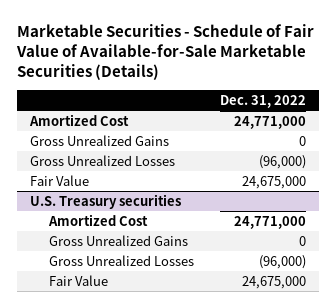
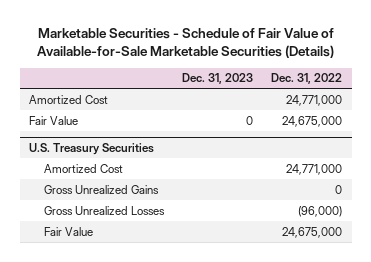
none -> [182,73,254,85] Dec. 31, 2023
[29,134,169,146] Gross Unrealized Gains -> none
[29,154,175,166] Gross Unrealized Losses -> none
[29,193,181,209] U.S. Treasury securities -> [28,143,154,156] U.S. Treasury Securities

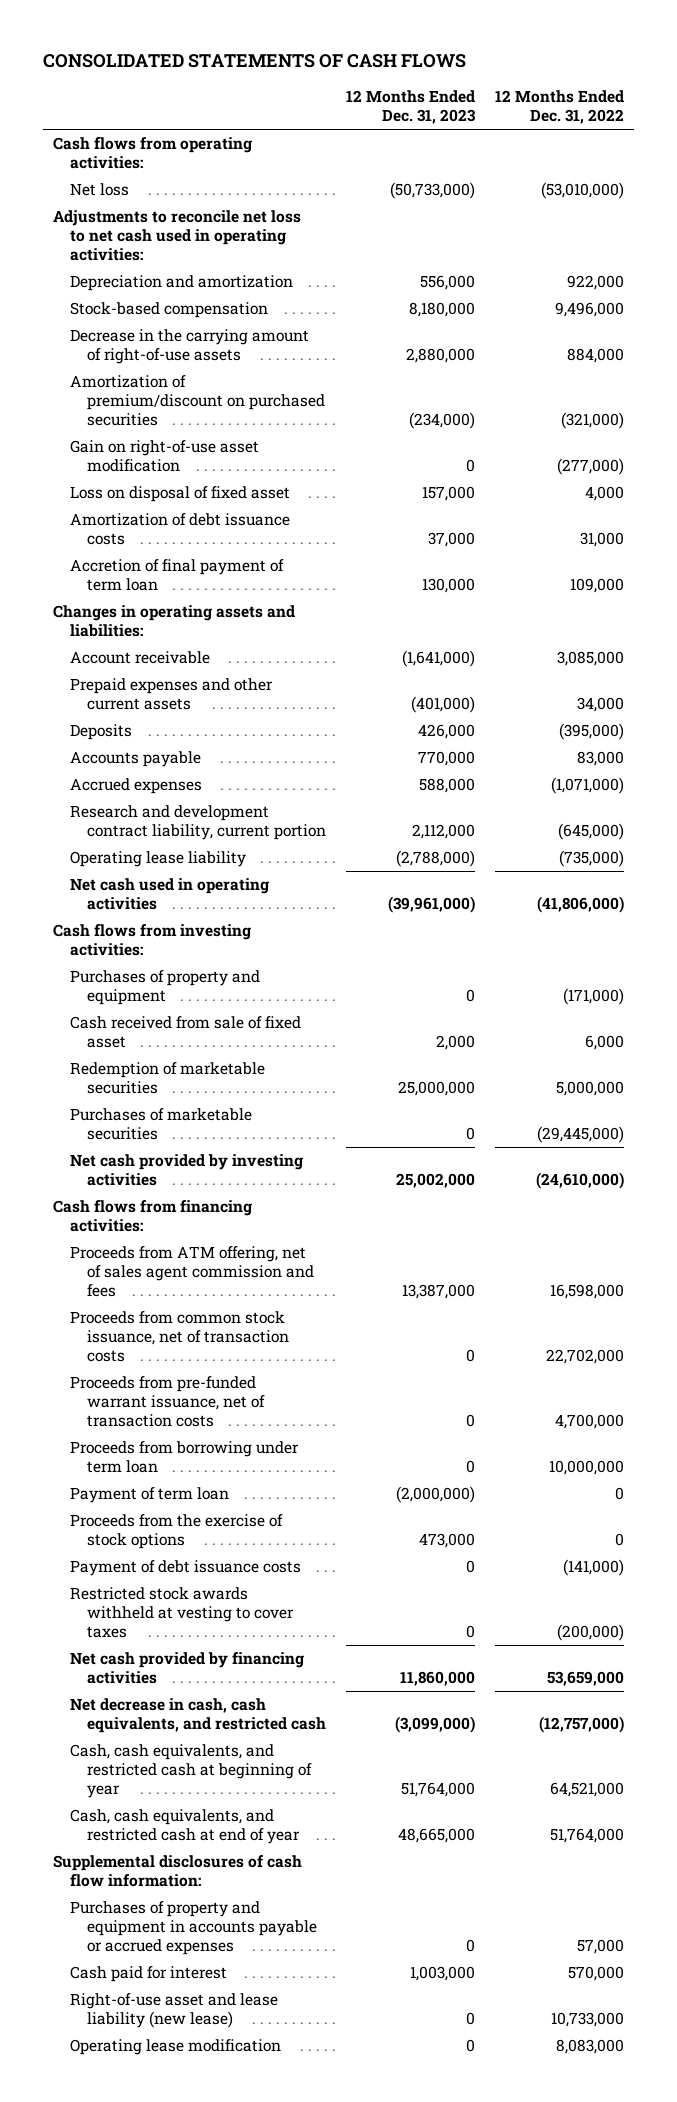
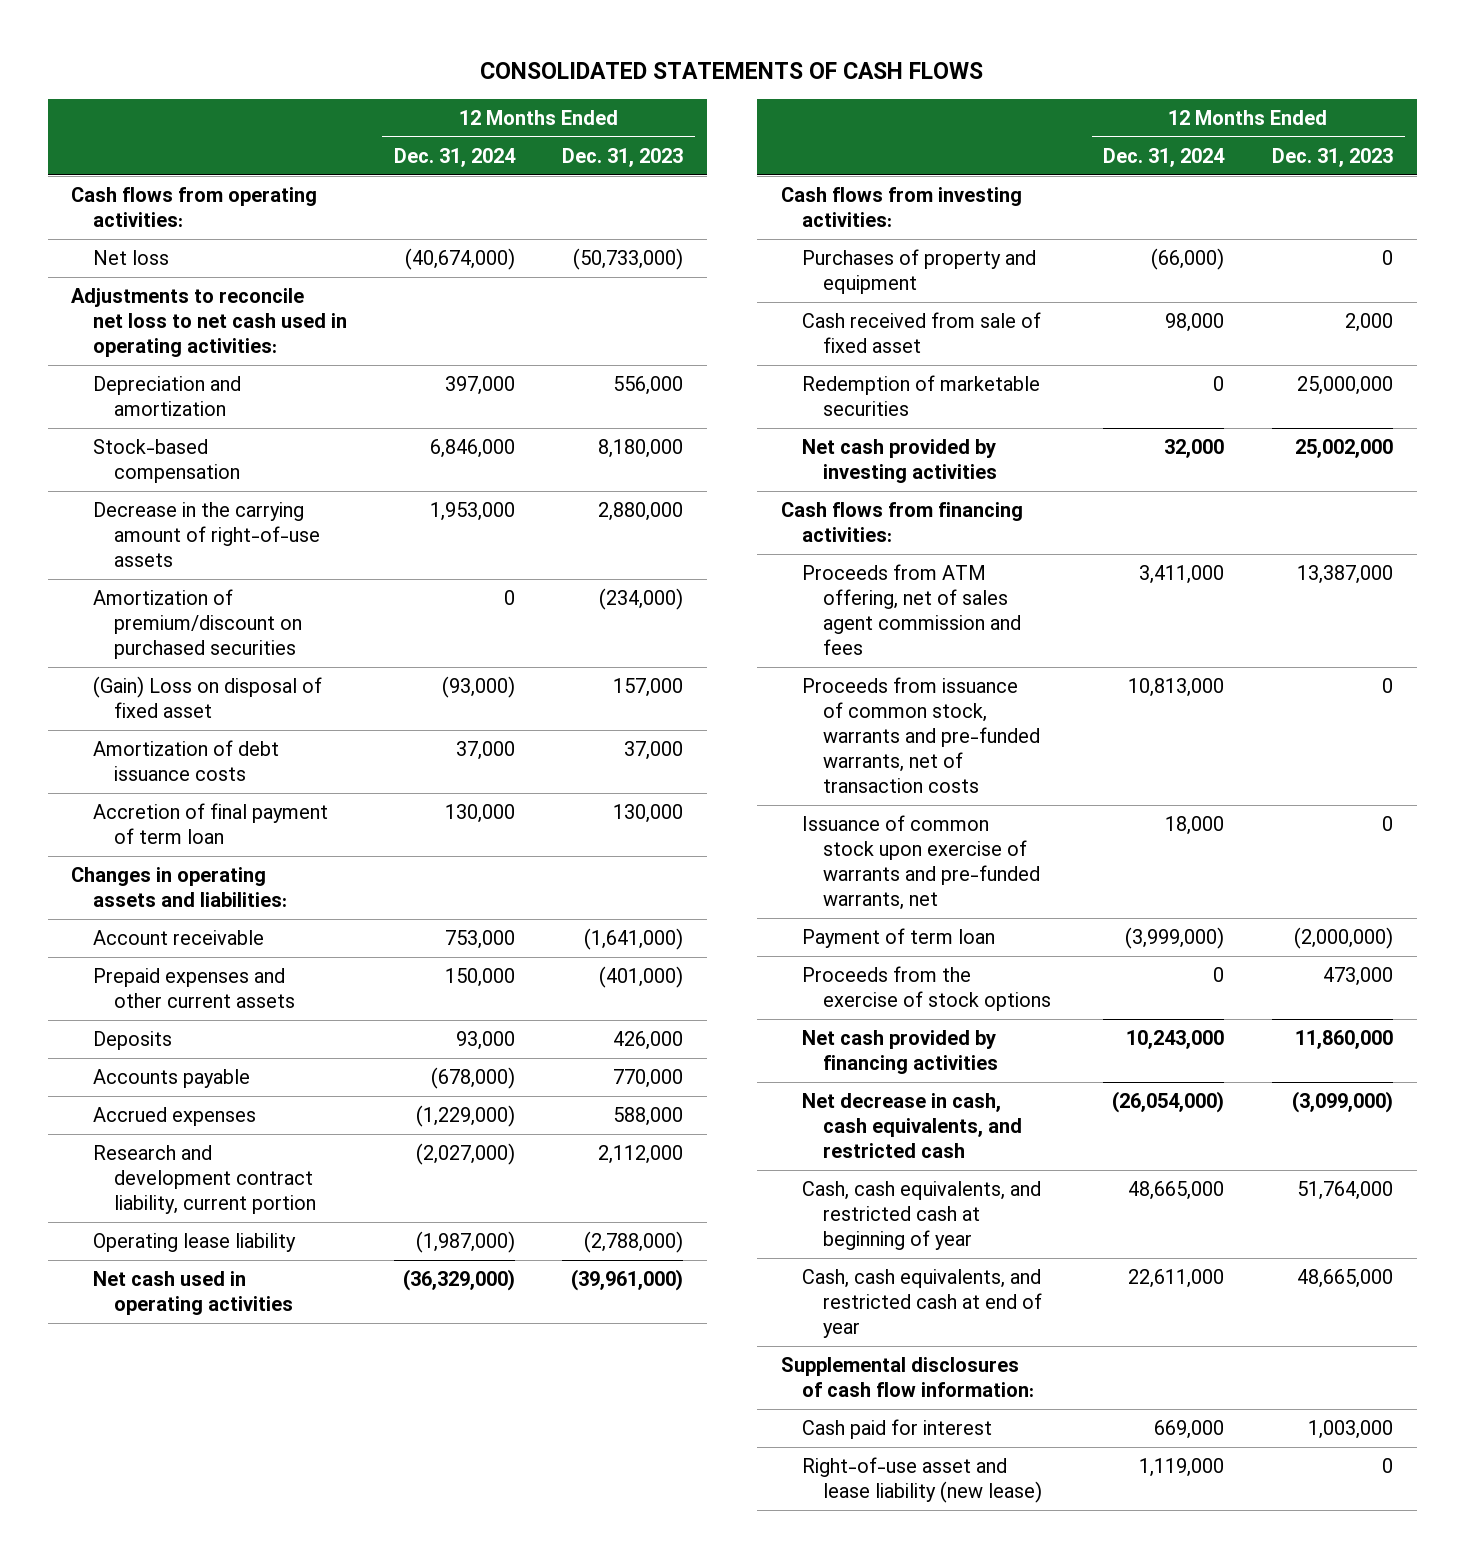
[495,90,625,125] 12 Months Ended Dec. 31, 2022 -> none
none -> [393,148,516,168] Dec. 31, 2024
[70,440,260,473] Gain on right-of-use asset modification -> none
[70,486,291,503] Loss on disposal of fixed asset -> [92,676,322,719] (Gain) Loss on disposal of fixed asset
[70,1108,253,1141] Purchases of marketable securities -> none
[70,1441,300,1474] Proceeds from borrowing under term loan -> none
[70,1311,290,1363] Proceeds from common stock issuance, net of transaction costs -> [802,677,1041,794] Proceeds from issuance of common stock, warrants and pre-funded warrants, net of transaction costs
[70,1376,266,1428] Proceeds from pre-funded warrant issuance, net of transaction costs -> [802,815,1041,911] Issuance of common stock upon exercise of warrants and pre-funded warrants, net
[70,1560,302,1577] Payment of debt issuance costs -> none
[70,1587,295,1639] Restricted stock awards withheld at vesting to cover taxes -> none
[70,1901,318,1956] Purchases of property and equipment in accounts payable or accrued expenses -> none
[70,2039,282,2056] Operating lease modification -> none

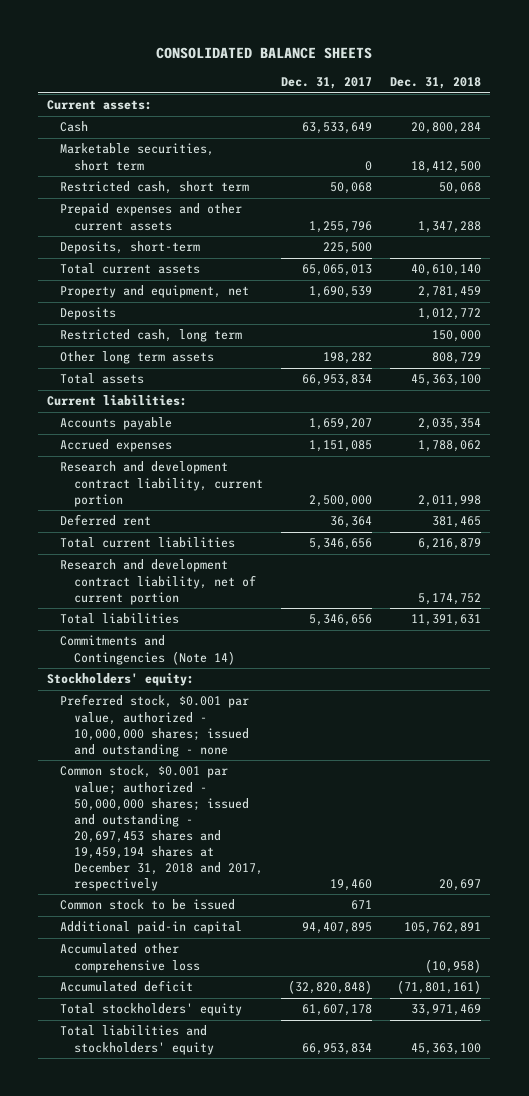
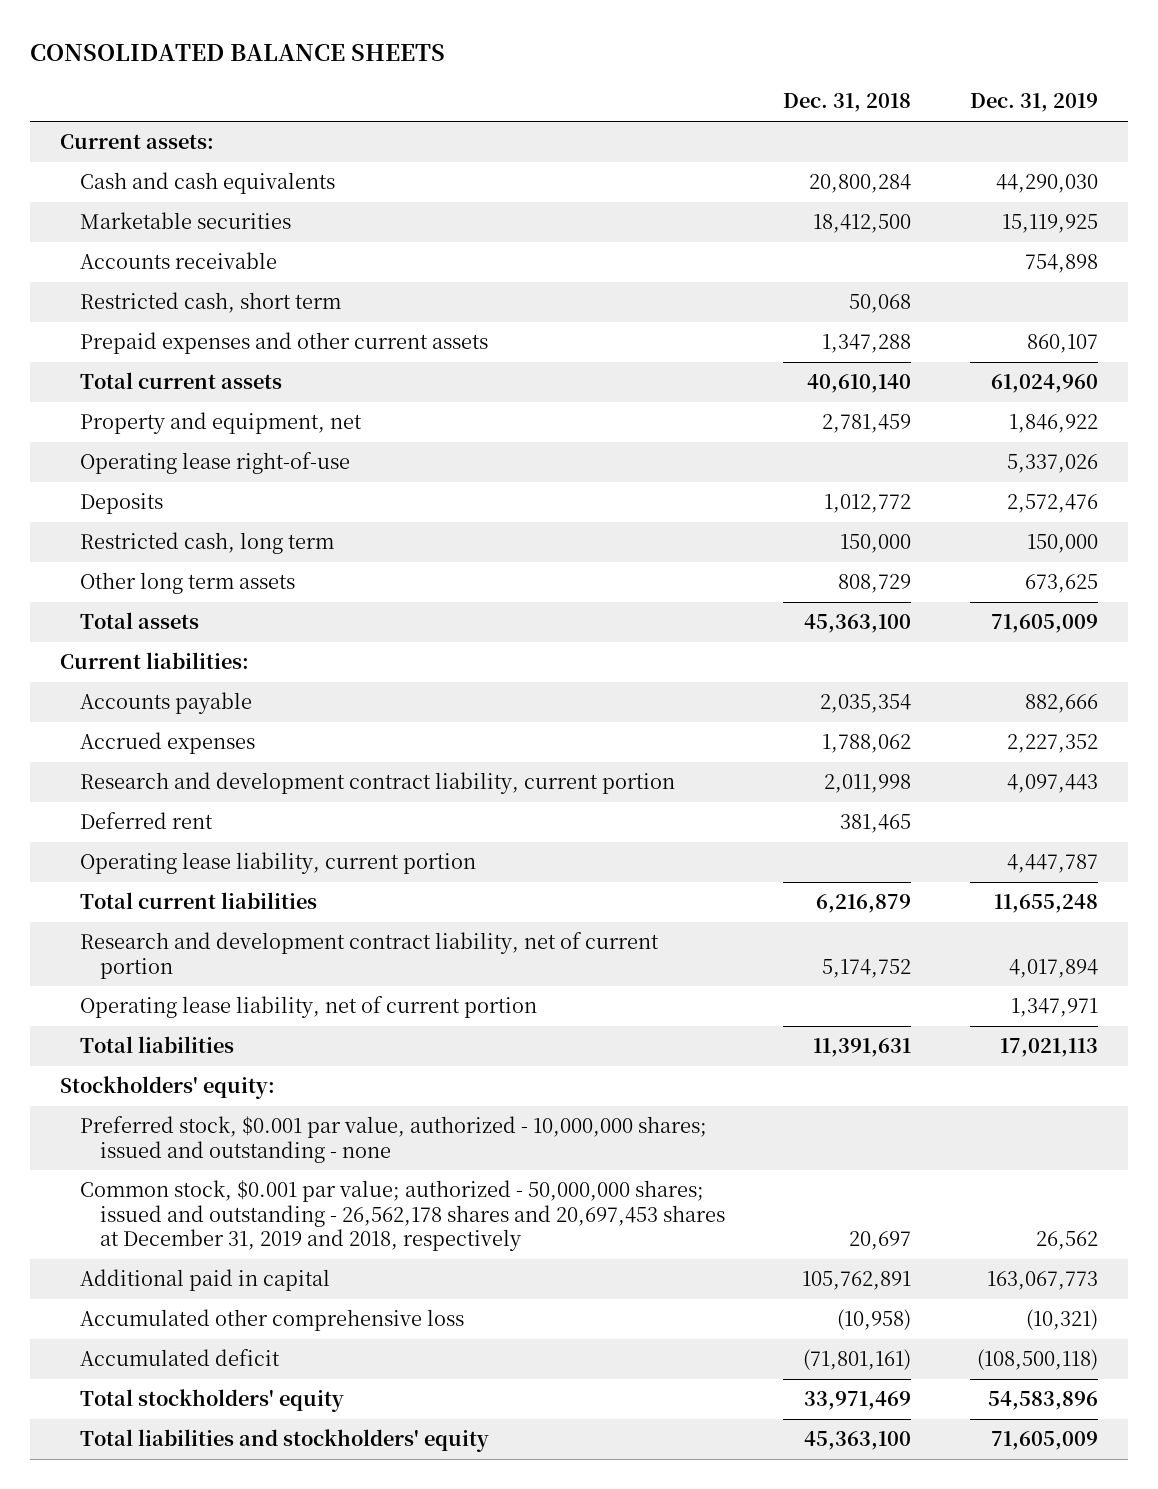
[280,76,372,89] Dec. 31, 2017 -> none
none -> [970,93,1099,113] Dec. 31, 2019
[60,121,89,133] Cash -> [79,172,335,195] Cash and cash equivalents
[60,143,215,171] Marketable securities, short term -> [79,212,291,230] Marketable securities
none -> [79,252,277,270] Accounts receivable
[60,241,201,255] Deposits, short-term -> none
none -> [79,452,350,475] Operating lease right-of-use
none -> [79,852,476,875] Operating lease liability, current portion
none -> [79,996,537,1019] Operating lease liability, net of current portion
[60,635,235,665] Commitments and Contingencies (Note 14) -> none
[60,899,236,911] Common stock to be issued -> none
[60,765,263,891] Common stock, $0.001 par value; authorized - 50,000,000 shares; issued and outstanding - 20,697,453 shares and 19,459,194 shares at December 31, 2018 and 2017, respectively -> [79,1180,725,1252] Common stock, $0.001 par value; authorized - 50,000,000 shares; issued and outstanding - 26,562,178 shares and 20,697,453 shares at December 31, 2019 and 2018, respectively
[60,921,243,935] Additional paid-in capital -> [79,1269,330,1292] Additional paid in capital

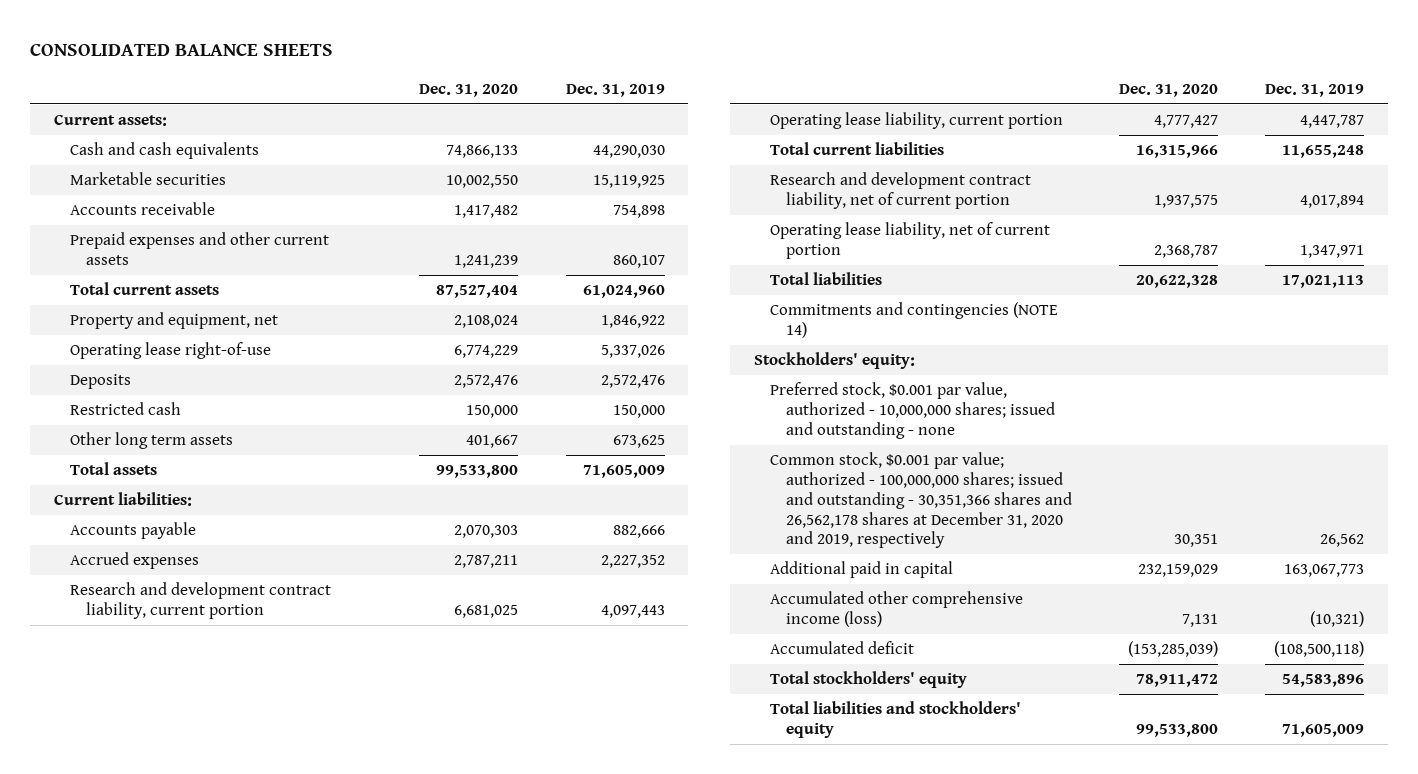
[783,93,912,113] Dec. 31, 2018 -> none
none -> [419,83,519,97] Dec. 31, 2020
[79,292,341,314] Restricted cash, short term -> none
[79,532,334,555] Restricted cash, long term -> [70,402,182,416] Restricted cash
[79,812,213,830] Deferred rent -> none
none -> [769,302,1058,339] Commitments and contingencies (NOTE 14)
[79,1180,725,1252] Common stock, $0.001 par value; authorized - 50,000,000 shares; issued and outstanding - 26,562,178 shares and 20,697,453 shares at December 31, 2019 and 2018, respectively -> [769,452,1073,549] Common stock, $0.001 par value; authorized - 100,000,000 shares; issued and outstanding - 30,351,366 shares and 26,562,178 shares at December 31, 2020 and 2019, respectively
[79,1309,464,1332] Accumulated other comprehensive loss -> [769,591,1023,628] Accumulated other comprehensive income (loss)

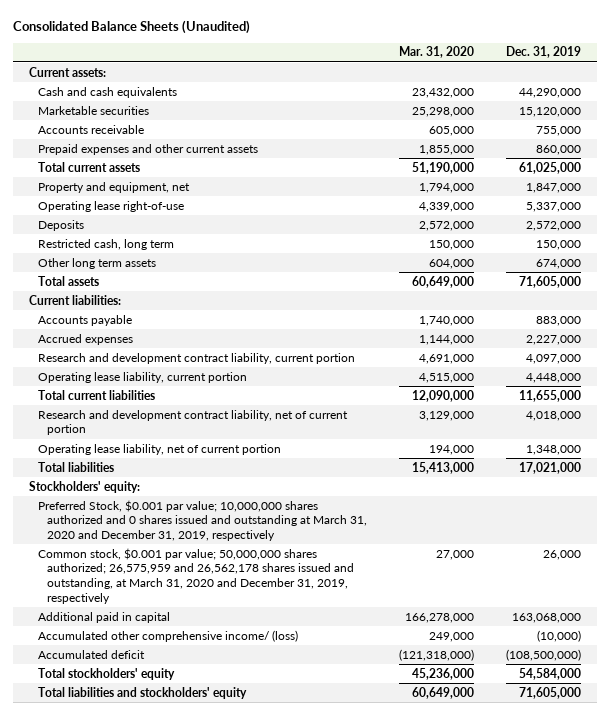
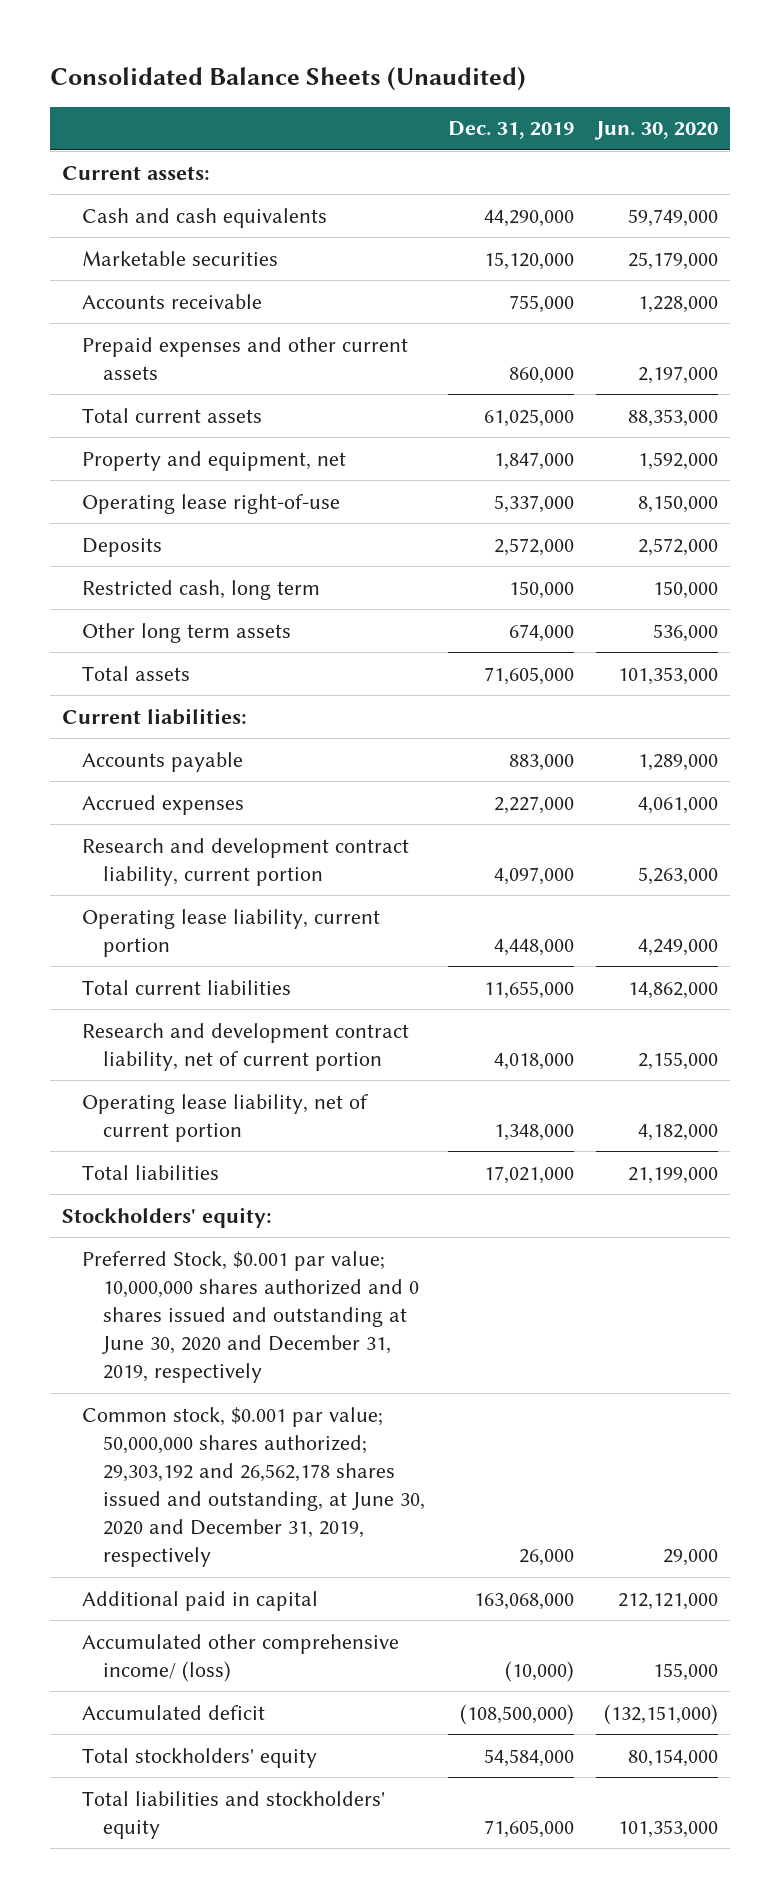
[398,46,474,59] Mar. 31, 2020 -> none
none -> [594,121,719,141] Jun. 30, 2020
[38,499,367,541] Preferred Stock, $0.001 par value; 10,000,000 shares authorized and 0 shares issued and outstanding at March 31, 2020 and December 31, 2019, respectively -> [82,1250,419,1384] Preferred Stock, $0.001 par value; 10,000,000 shares authorized and 0 shares issued and outstanding at June 30, 2020 and December 31, 2019, respectively
[38,547,354,604] Common stock, $0.001 par value; 50,000,000 shares authorized; 26,575,959 and 26,562,178 shares issued and outstanding, at March 31, 2020 and December 31, 2019, respectively -> [82,1406,425,1568] Common stock, $0.001 par value; 50,000,000 shares authorized; 29,303,192 and 26,562,178 shares issued and outstanding, at June 30, 2020 and December 31, 2019, respectively

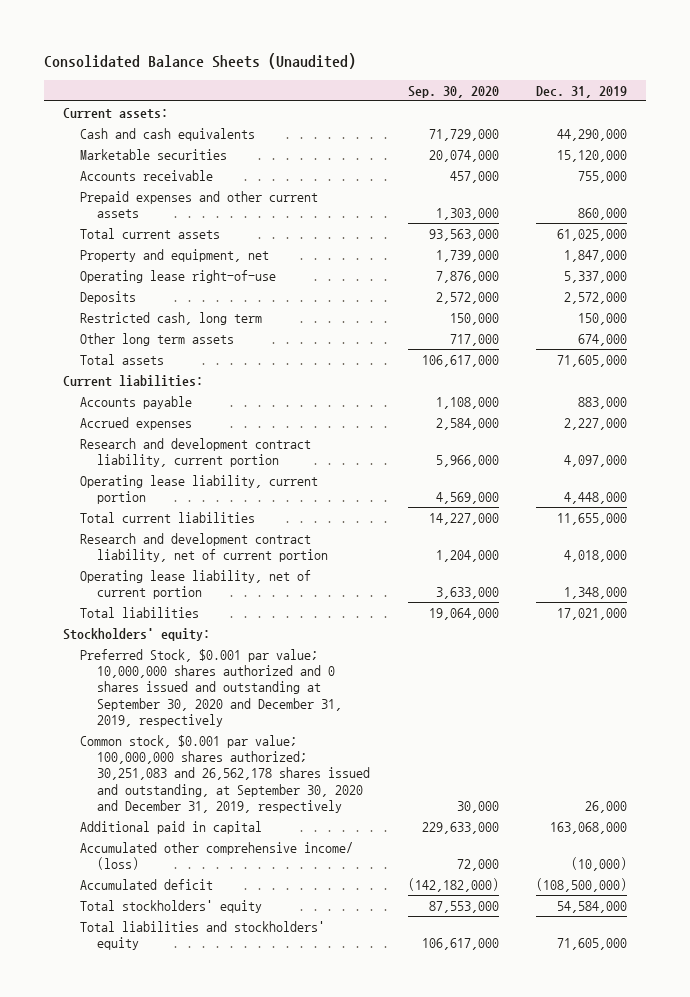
[594,121,719,141] Jun. 30, 2020 -> none
none -> [407,85,499,98] Sep. 30, 2020
[82,1250,419,1384] Preferred Stock, $0.001 par value; 10,000,000 shares authorized and 0 shares issued and outstanding at June 30, 2020 and December 31, 2019, respectively -> [79,649,343,727] Preferred Stock, $0.001 par value; 10,000,000 shares authorized and 0 shares issued and outstanding at September 30, 2020 and December 31, 2019, respectively
[82,1406,425,1568] Common stock, $0.001 par value; 50,000,000 shares authorized; 29,303,192 and 26,562,178 shares issued and outstanding, at June 30, 2020 and December 31, 2019, respectively -> [79,735,371,813] Common stock, $0.001 par value; 100,000,000 shares authorized; 30,251,083 and 26,562,178 shares issued and outstanding, at September 30, 2020 and December 31, 2019, respectively

